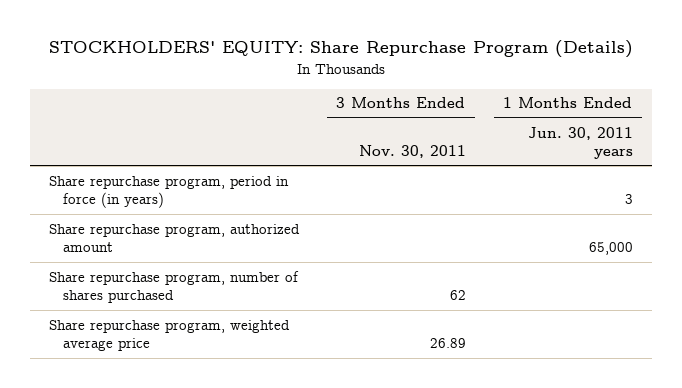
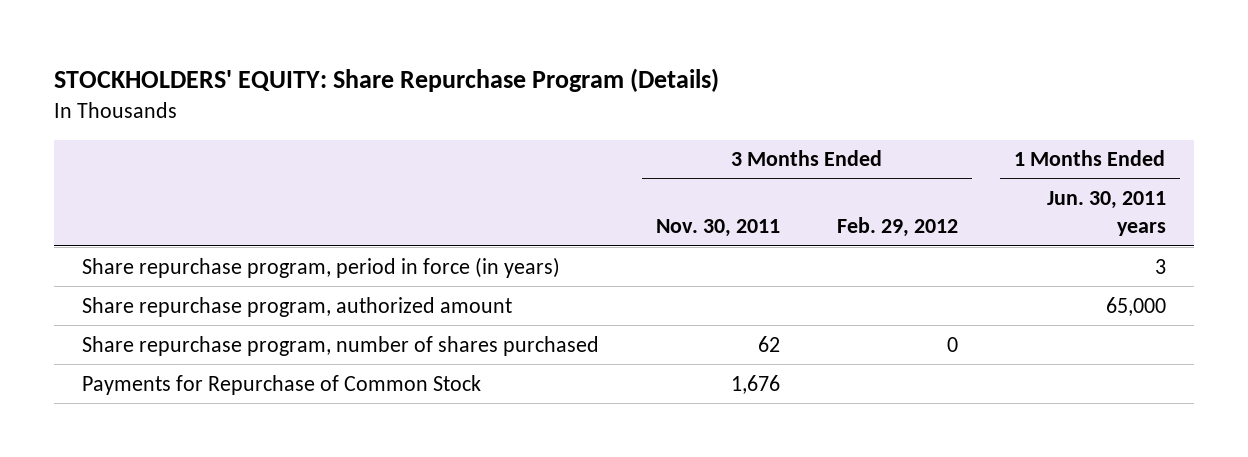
none -> [836,217,958,238] Feb. 29, 2012
[48,319,290,352] Share repurchase program, weighted average price -> none
none -> [82,374,482,395] Payments for Repurchase of Common Stock

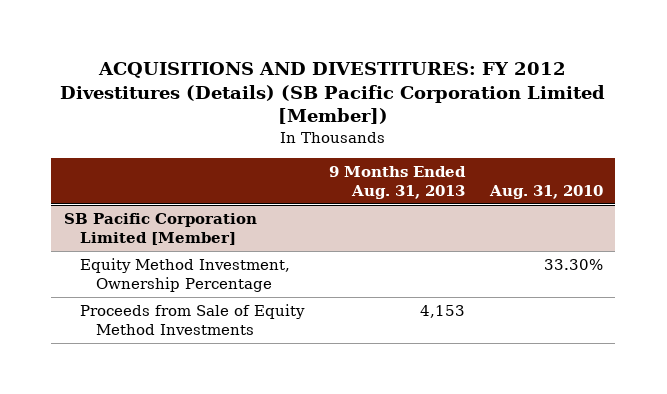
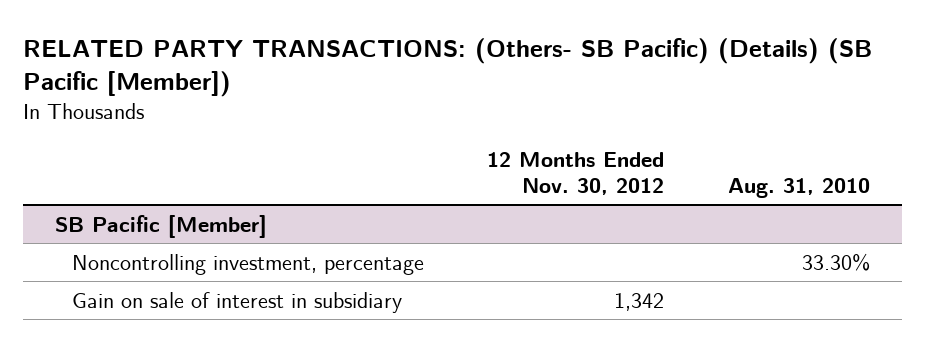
[60,62,606,125] ACQUISITIONS AND DIVESTITURES: FY 2012 Divestitures (Details) (SB Pacific Corporation Limited [Member]) -> [23,37,873,97] RELATED PARTY TRANSACTIONS: (Others- SB Pacific) (Details) (SB Pacific [Member])
[328,166,466,200] 9 Months Ended Aug. 31, 2013 -> none
none -> [487,151,665,195] 12 Months Ended Nov. 30, 2012
[80,303,306,335] Proceeds from Sale of Equity Method Investments -> none
[63,212,257,245] SB Pacific Corporation Limited [Member] -> [55,214,268,238] SB Pacific [Member]
[80,257,291,292] Equity Method Investment, Ownership Percentage -> [72,253,425,275] Noncontrolling investment, percentage
none -> [72,291,403,313] Gain on sale of interest in subsidiary

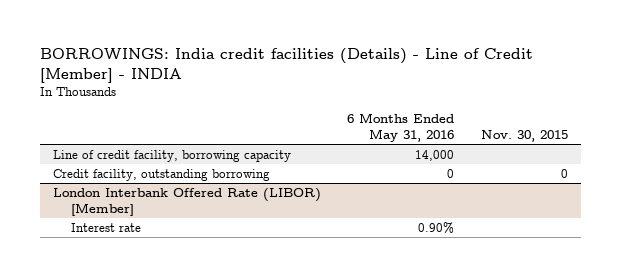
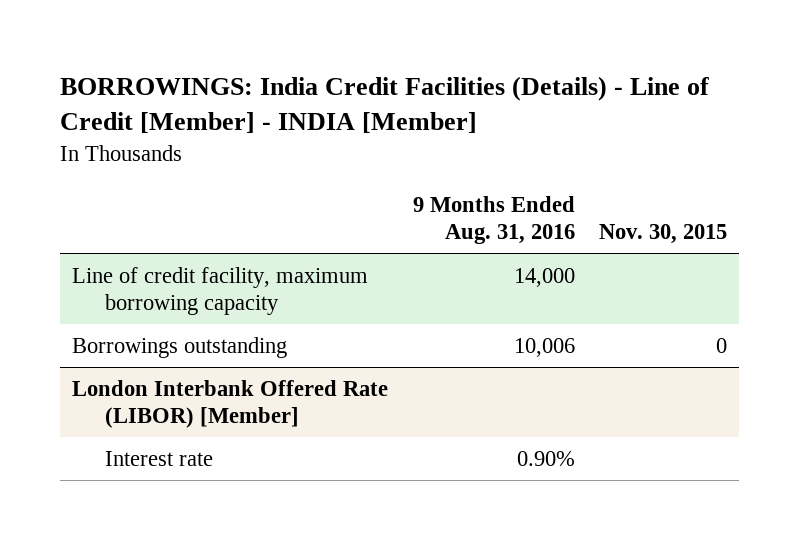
[39,48,533,84] BORROWINGS: India credit facilities (Details) - Line of Credit [Member] - INDIA -> [60,76,710,134] BORROWINGS: India Credit Facilities (Details) - Line of Credit [Member] - INDIA [Member]
[347,112,455,142] 6 Months Ended May 31, 2016 -> none
none -> [412,196,575,244] 9 Months Ended Aug. 31, 2016
[52,150,291,163] Line of credit facility, borrowing capacity -> [72,266,369,315] Line of credit facility, maximum borrowing capacity
[52,169,270,182] Credit facility, outstanding borrowing -> [72,336,288,358] Borrowings outstanding

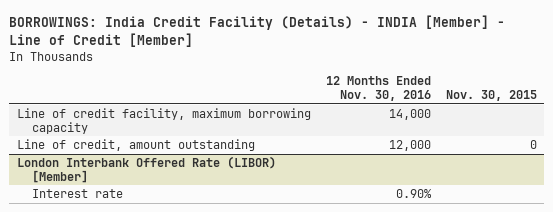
[60,76,710,134] BORROWINGS: India Credit Facilities (Details) - Line of Credit [Member] - INDIA [Member] -> [9,15,506,48] BORROWINGS: India Credit Facility (Details) - INDIA [Member] - Line of Credit [Member]
[412,196,575,244] 9 Months Ended Aug. 31, 2016 -> none
none -> [325,76,431,101] 12 Months Ended Nov. 30, 2016
[72,336,288,358] Borrowings outstanding -> [16,139,255,152] Line of credit, amount outstanding

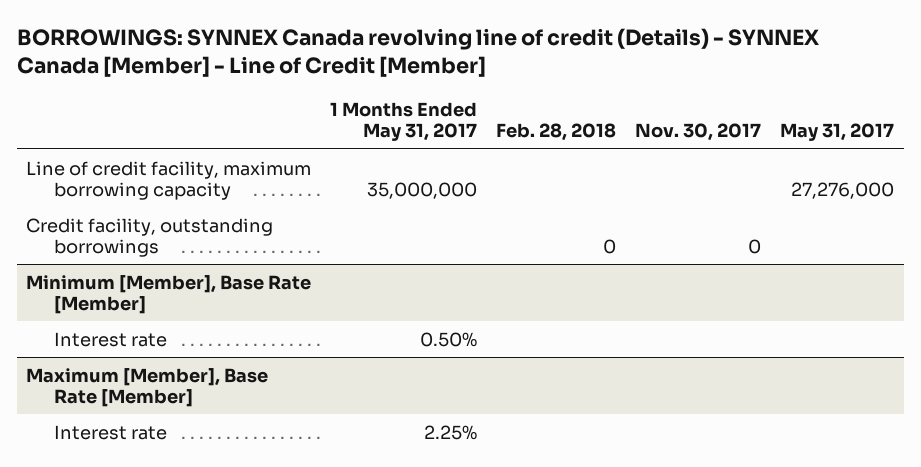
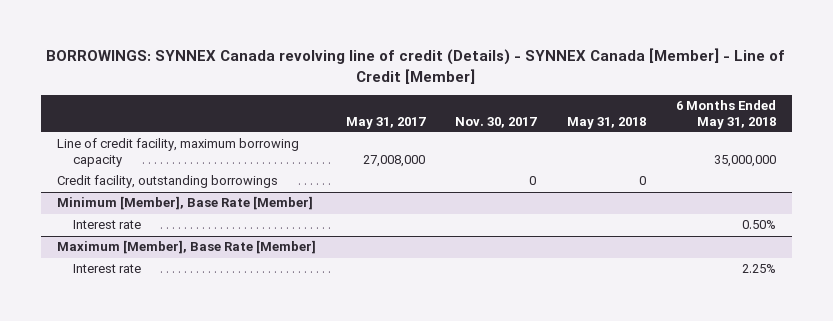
[330,101,478,142] 1 Months Ended May 31, 2017 -> none
[496,123,617,142] Feb. 28, 2018 -> none
none -> [566,116,646,129] May 31, 2018
none -> [676,100,777,129] 6 Months Ended May 31, 2018
[791,182,895,200] 27,276,000 -> [363,155,426,168] 27,008,000

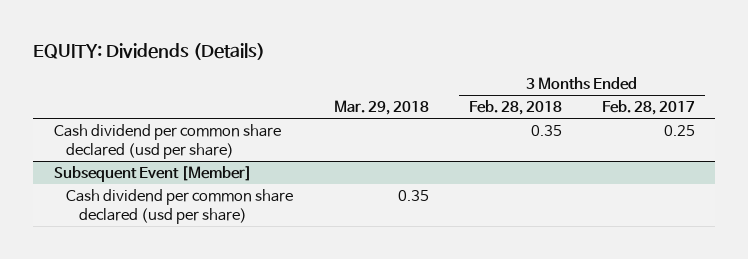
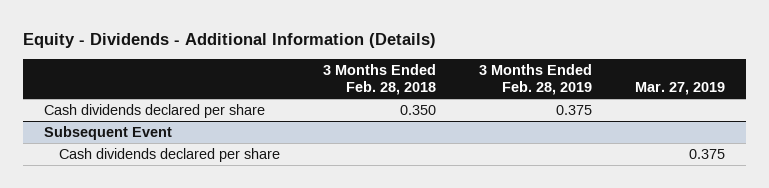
[33,43,266,61] EQUITY: Dividends (Details) -> [22,33,436,49] Equity - Dividends - Additional Information (Details)
[333,100,429,116] Mar. 29, 2018 -> none
[601,100,695,116] Feb. 28, 2017 -> none
none -> [478,64,592,96] 3 Months Ended Feb. 28, 2019
none -> [634,82,725,96] Mar. 27, 2019
[53,123,281,160] Cash dividend per common share declared (usd per share) -> [44,103,266,118] Cash dividends declared per share
[530,124,562,136] 0.35 -> [399,104,436,115] 0.350
[53,165,252,182] Subsequent Event [Member] -> [44,125,173,140] Subsequent Event
[66,188,294,225] Cash dividend per common share declared (usd per share) -> [59,147,281,162] Cash dividends declared per share

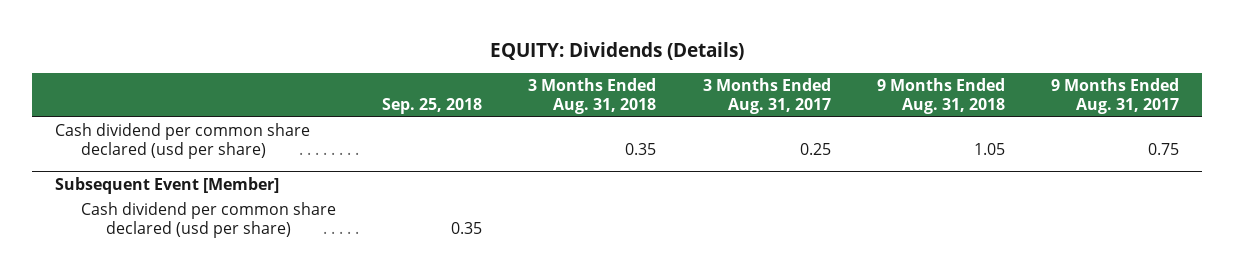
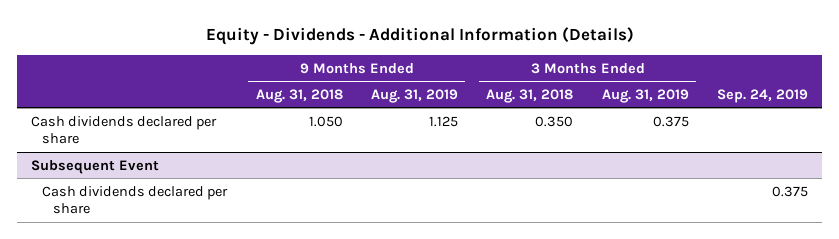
[490,41,745,60] EQUITY: Dividends (Details) -> [205,27,634,46] Equity - Dividends - Additional Information (Details)
[381,98,482,115] Sep. 25, 2018 -> none
[702,78,831,115] 3 Months Ended Aug. 31, 2017 -> none
[1051,78,1180,115] 9 Months Ended Aug. 31, 2017 -> none
none -> [370,88,458,103] Aug. 31, 2019
none -> [601,88,689,103] Aug. 31, 2019
none -> [717,88,809,103] Sep. 24, 2019
[55,123,311,159] Cash dividend per common share declared (usd per share) -> [31,115,218,145] Cash dividends declared per share
[625,142,657,155] 0.35 -> [535,115,574,127] 0.350
[973,142,1005,155] 1.05 -> [308,115,343,127] 1.050
[55,176,280,194] Subsequent Event [Member] -> [31,159,160,174] Subsequent Event
[80,202,336,238] Cash dividend per common share declared (usd per share) -> [42,185,229,215] Cash dividends declared per share

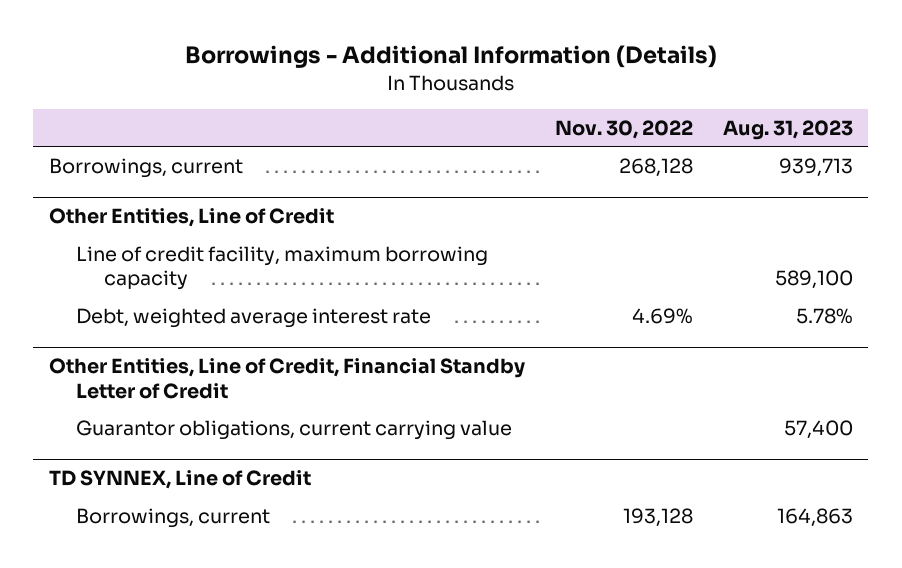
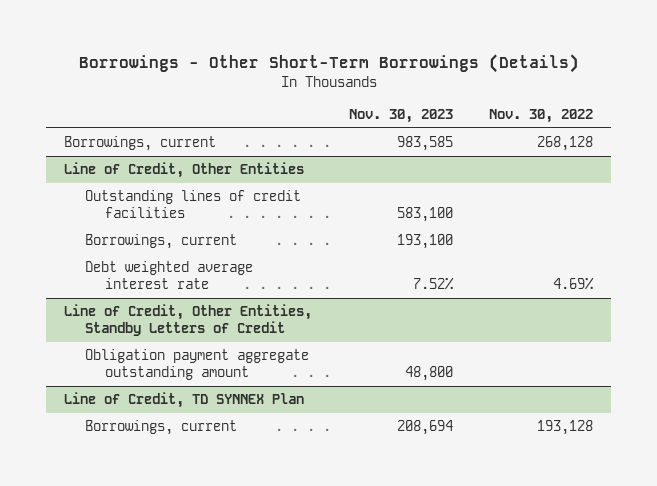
[184,45,717,69] Borrowings - Additional Information (Details) -> [78,53,579,73] Borrowings - Other Short-Term Borrowings (Details)
[723,119,854,140] Aug. 31, 2023 -> none
none -> [348,109,453,124] Nov. 30, 2023
[76,245,489,291] Line of credit facility, maximum borrowing capacity -> none
[48,208,334,228] Other Entities, Line of Credit -> [64,162,305,179] Line of Credit, Other Entities
none -> [84,190,301,219] Outstanding lines of credit facilities
none -> [84,234,237,250] Borrowings, current
[76,307,432,328] Debt, weighted average interest rate -> [84,261,253,290] Debt weighted average interest rate
[48,358,525,399] Other Entities, Line of Credit, Financial Standby Letter of Credit -> [64,304,313,337] Line of Credit, Other Entities, Standby Letters of Credit
[76,419,513,440] Guarantor obligations, current carrying value -> [84,349,309,381] Obligation payment aggregate outstanding amount
[48,470,311,490] TD SYNNEX, Line of Credit -> [64,392,305,409] Line of Credit, TD SYNNEX Plan

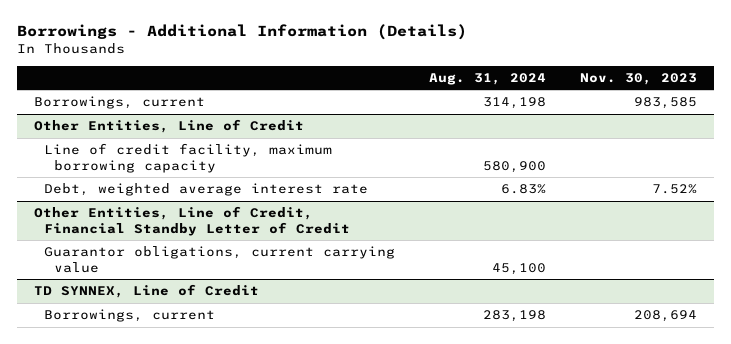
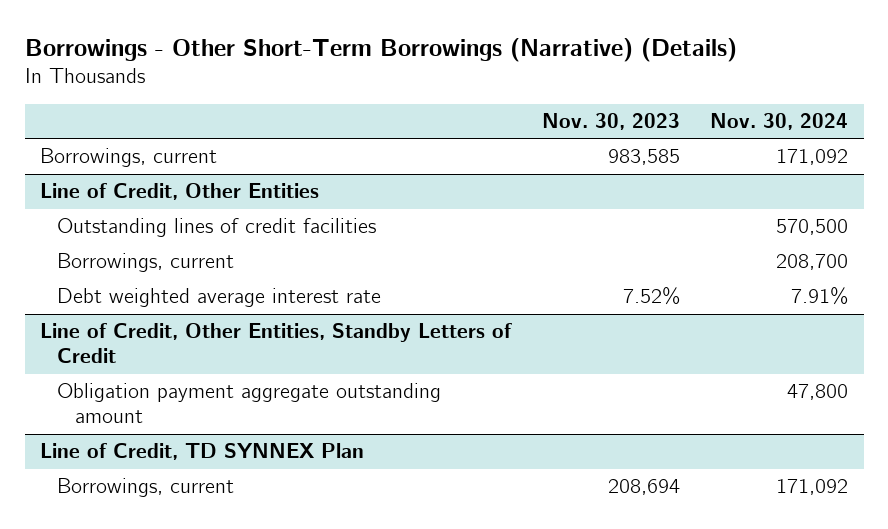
[16,24,467,41] Borrowings - Additional Information (Details) -> [24,37,737,62] Borrowings - Other Short-Term Borrowings (Narrative) (Details)
[429,72,547,85] Aug. 31, 2024 -> none
none -> [710,112,849,130] Nov. 30, 2024
[44,143,333,173] Line of credit facility, maximum borrowing capacity -> none
[33,119,304,134] Other Entities, Line of Credit -> [39,183,319,201] Line of Credit, Other Entities
none -> [57,218,377,238] Outstanding lines of credit facilities
none -> [57,253,235,273] Borrowings, current
[44,183,369,197] Debt, weighted average interest rate -> [57,288,382,308] Debt weighted average interest rate
[33,206,351,236] Other Entities, Line of Credit, Financial Standby Letter of Credit -> [39,323,512,364] Line of Credit, Other Entities, Standby Letters of Credit
[44,246,396,273] Guarantor obligations, current carrying value -> [57,383,442,424] Obligation payment aggregate outstanding amount
[33,284,259,299] TD SYNNEX, Line of Credit -> [39,443,364,461] Line of Credit, TD SYNNEX Plan

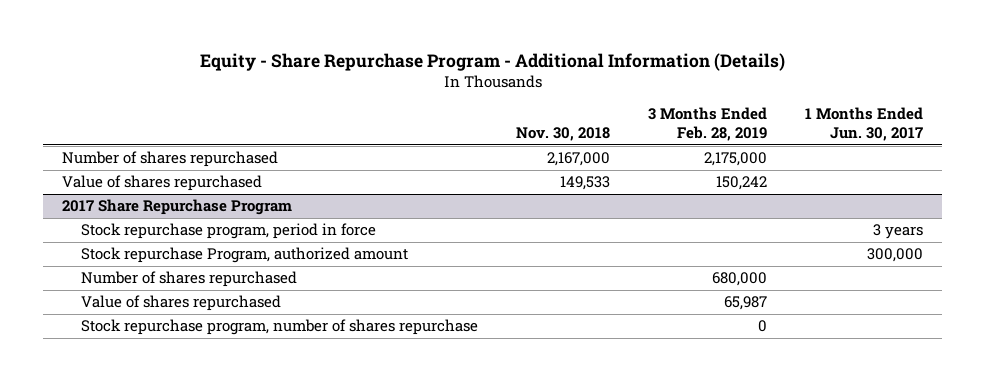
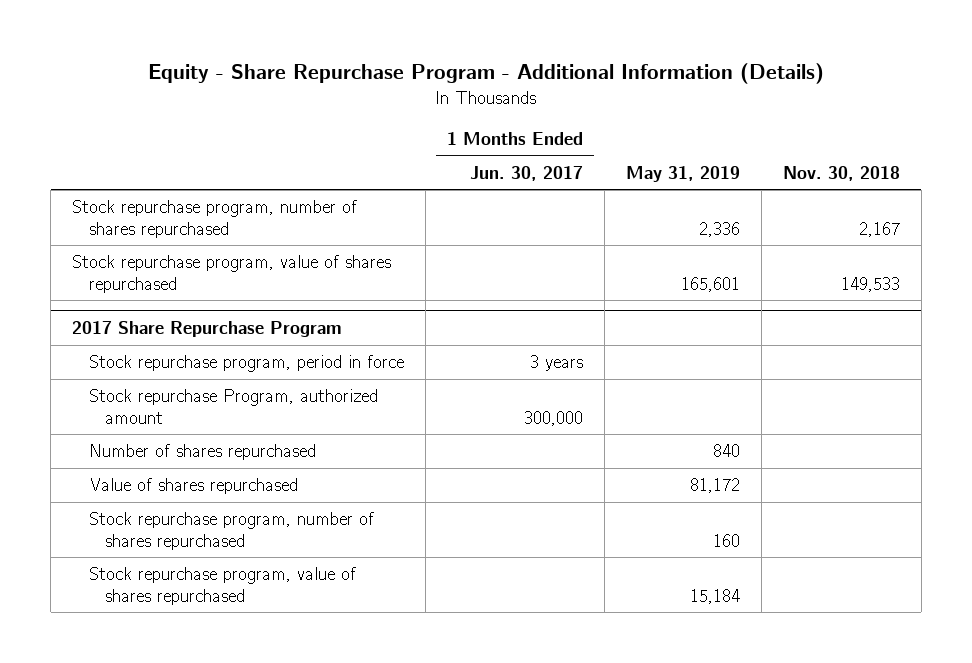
[648,107,768,142] 3 Months Ended Feb. 28, 2019 -> none
none -> [625,165,740,182] May 31, 2019
[62,151,279,168] Number of shares repurchased -> [72,200,358,238] Stock repurchase program, number of shares repurchased
[547,152,611,167] 2,167,000 -> [858,221,900,237] 2,167
[62,175,263,192] Value of shares repurchased -> [72,255,392,293] Stock repurchase program, value of shares repurchased
[81,319,479,336] Stock repurchase program, number of shares repurchase -> [88,512,374,550] Stock repurchase program, number of shares repurchased
none -> [88,567,356,605] Stock repurchase program, value of shares repurchased

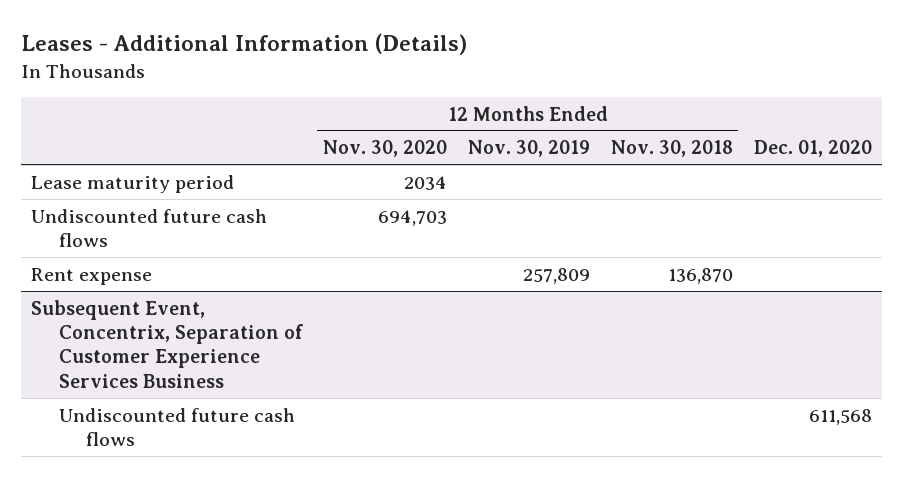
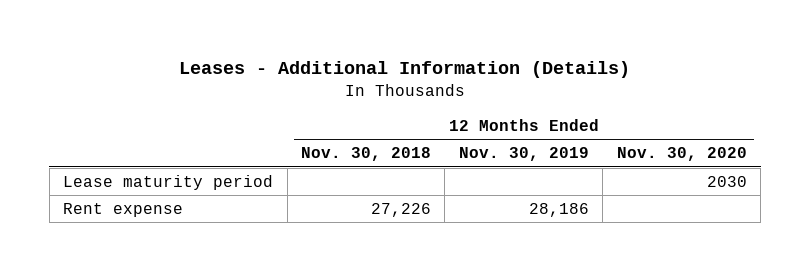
[753,140,872,158] Dec. 01, 2020 -> none
[31,208,268,248] Undiscounted future cash flows -> none
[31,299,303,388] Subsequent Event, Concentrix, Separation of Customer Experience Services Business -> none
[58,407,295,447] Undiscounted future cash flows -> none
[403,175,447,190] 2034 -> [706,175,747,187] 2030
[522,267,590,284] 257,809 -> [528,202,589,217] 28,186
[667,267,733,284] 136,870 -> [371,202,432,217] 27,226

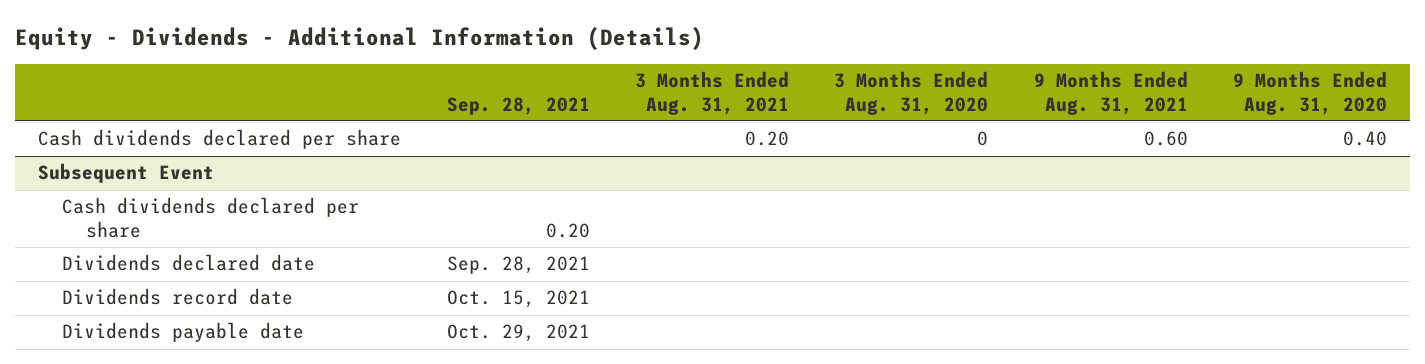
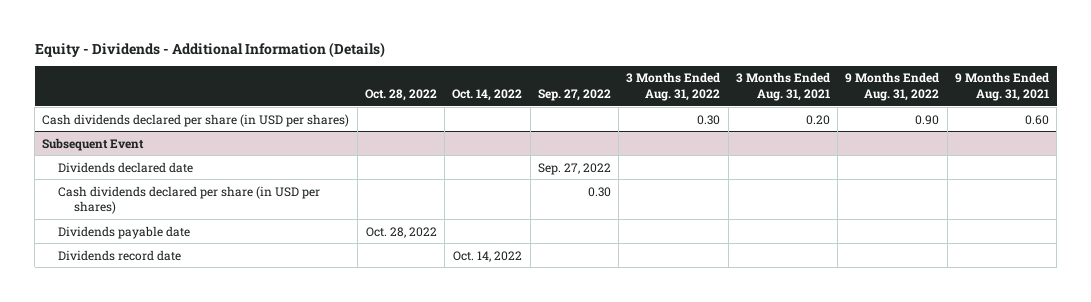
[446,96,590,115] Sep. 28, 2021 -> none
[834,71,989,115] 3 Months Ended Aug. 31, 2020 -> none
[1233,71,1388,115] 9 Months Ended Aug. 31, 2020 -> none
none -> [364,88,437,101] Oct. 28, 2022
none -> [452,88,523,101] Oct. 14, 2022
none -> [537,88,611,101] Sep. 27, 2022
none -> [626,72,721,101] 3 Months Ended Aug. 31, 2022
none -> [845,72,940,101] 9 Months Ended Aug. 31, 2022
[38,129,402,150] Cash dividends declared per share -> [42,113,350,127] Cash dividends declared per share (in USD per shares)
[61,197,359,239] Cash dividends declared per share -> none
none -> [58,185,321,215] Cash dividends declared per share (in USD per shares)
[61,288,293,306] Dividends record date -> [58,249,182,261] Dividends record date

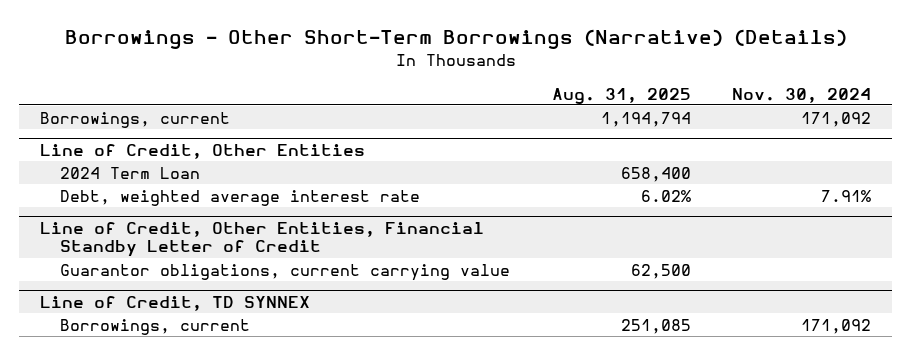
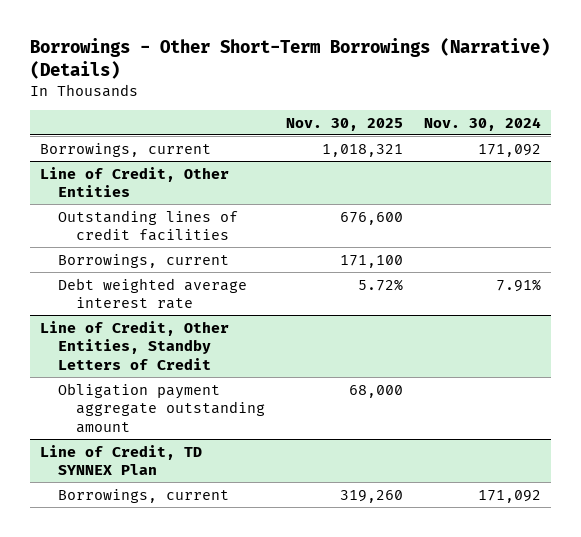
[551,87,691,104] Aug. 31, 2025 -> none
none -> [286,117,404,131] Nov. 30, 2025
[60,166,201,179] 2024 Term Loan -> none
none -> [58,209,239,242] Outstanding lines of credit facilities
none -> [58,253,230,268] Borrowings, current
[60,189,421,206] Debt, weighted average interest rate -> [58,277,248,310] Debt weighted average interest rate
[39,221,484,258] Line of Credit, Other Entities, Financial Standby Letter of Credit -> [40,320,230,370] Line of Credit, Other Entities, Standby Letters of Credit
[60,263,511,281] Guarantor obligations, current carrying value -> [58,382,266,433] Obligation payment aggregate outstanding amount
[39,295,310,311] Line of Credit, TD SYNNEX -> [40,444,203,476] Line of Credit, TD SYNNEX Plan

